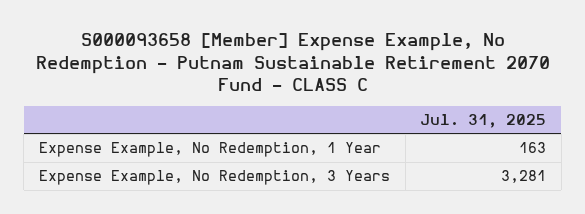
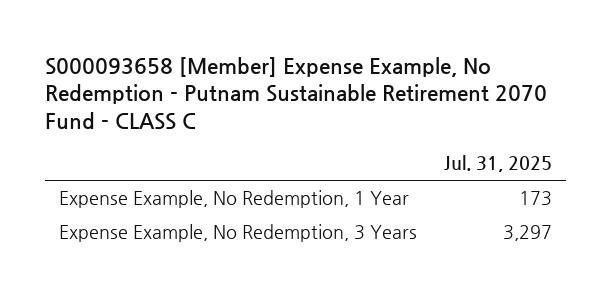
[519,142,547,154] 163 -> [518,191,552,207] 173
[501,170,547,184] 3,281 -> [502,225,552,242] 3,297

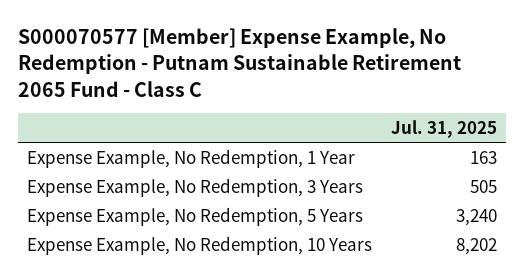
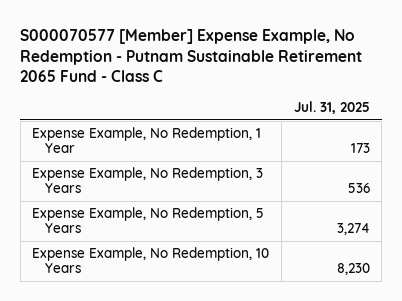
[470,150,498,164] 163 -> [350,143,370,154] 173
[470,179,498,193] 505 -> [347,183,370,194] 536
[456,208,498,226] 3,240 -> [336,223,370,236] 3,274
[456,237,498,255] 8,202 -> [336,263,370,276] 8,230

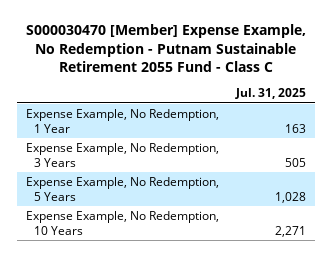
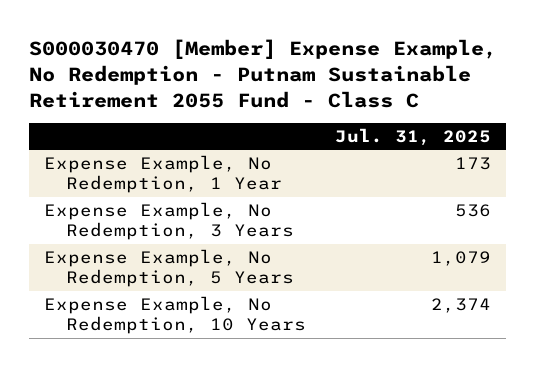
[284,123,306,133] 163 -> [455,156,492,170] 173
[284,157,306,167] 505 -> [455,203,492,217] 536
[274,191,306,203] 1,028 -> [431,250,492,266] 1,079
[274,225,306,237] 2,271 -> [431,297,492,313] 2,374

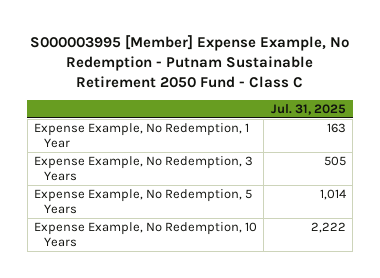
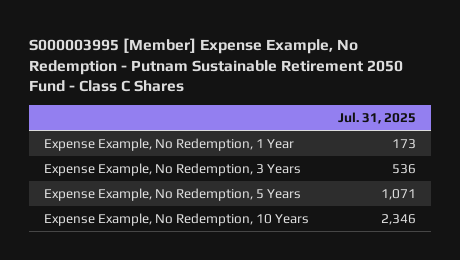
[29,34,349,88] S000003995 [Member] Expense Example, No Redemption - Putnam Sustainable Retirement 2050 Fund - Class C -> [29,37,404,93] S000003995 [Member] Expense Example, No Redemption - Putnam Sustainable Retirement 2050 Fund - Class C Shares
[326,123,346,134] 163 -> [392,138,417,149] 173
[323,156,346,167] 505 -> [392,163,417,174] 536
[319,189,346,201] 1,014 -> [381,188,417,200] 1,071
[310,222,346,234] 2,222 -> [381,213,417,225] 2,346

